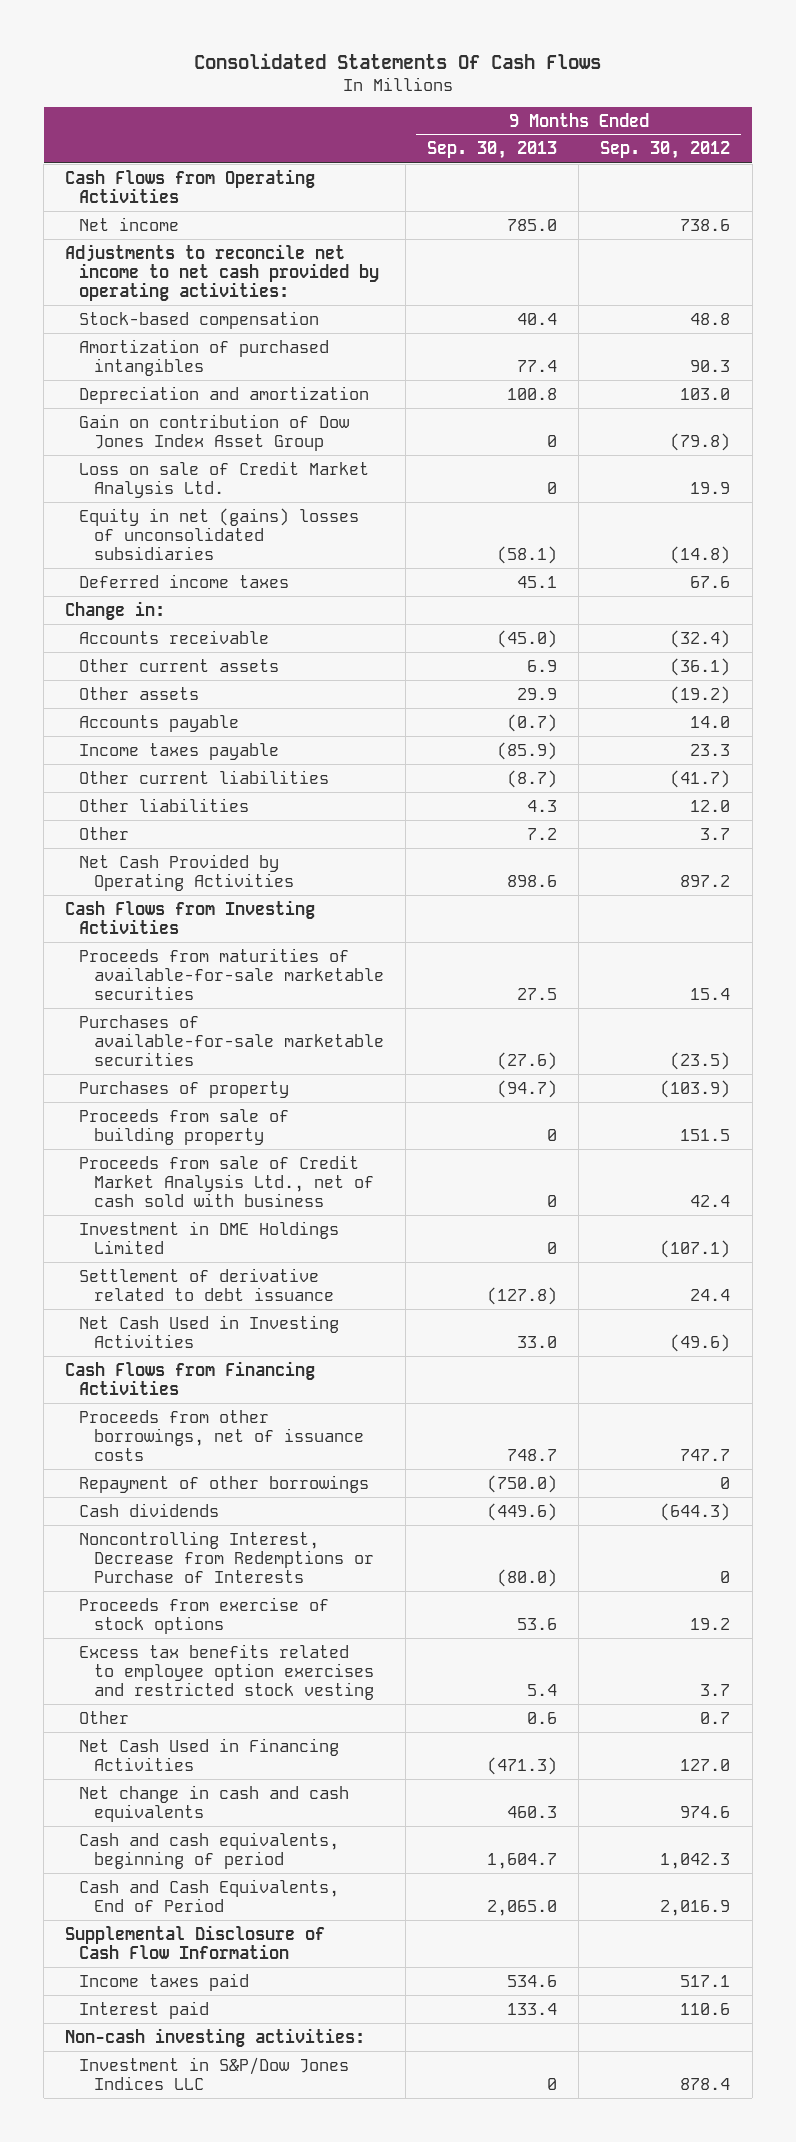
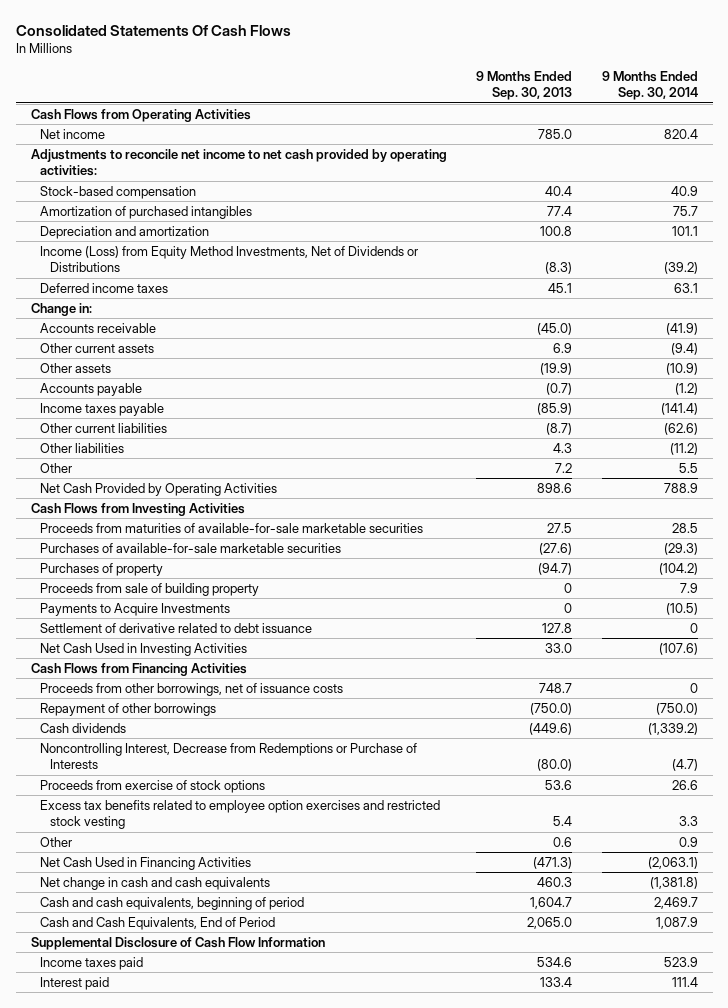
[600,141,731,160] Sep. 30, 2012 -> none
none -> [601,71,698,101] 9 Months Ended Sep. 30, 2014
[79,413,350,451] Gain on contribution of Dow Jones Index Asset Group -> none
[79,460,370,498] Loss on sale of Credit Market Analysis Ltd. -> none
[79,507,360,561] Equity in net (gains) losses of unconsolidated subsidiaries -> none
none -> [40,245,419,273] Income (Loss) from Equity Method Investments, Net of Dividends or Distributions
[517,687,558,700] 29.9 -> [540,362,573,375] (19.9)
[79,1154,374,1208] Proceeds from sale of Credit Market Analysis Ltd., net of cash sold with business -> none
[79,1220,340,1254] Investment in DME Holdings Limited -> none
none -> [40,602,231,616] Payments to Acquire Investments
[487,1286,558,1305] (127.8) -> [542,622,573,633] 127.8
[65,2027,366,2047] Non-cash investing activities: -> none
[79,2056,350,2090] Investment in S&P/Dow Jones Indices LLC -> none

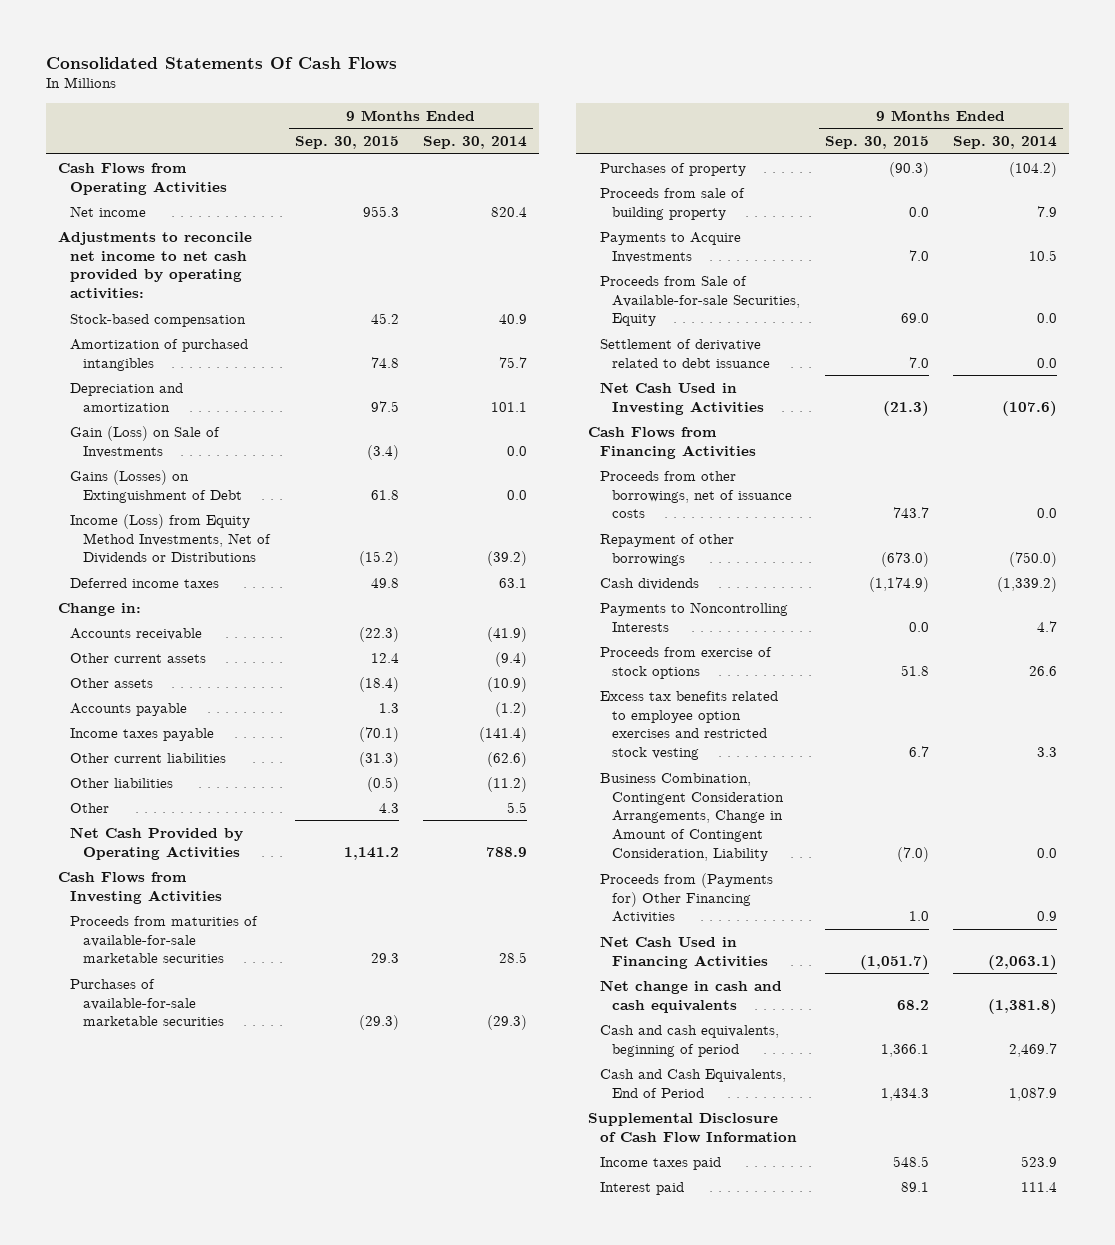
[476,71,573,101] 9 Months Ended Sep. 30, 2013 -> none
none -> [294,136,399,150] Sep. 30, 2015
none -> [70,425,221,458] Gain (Loss) on Sale of Investments
none -> [70,469,242,503] Gains (Losses) on Extinguishment of Debt
[665,602,698,615] (10.5) -> [1028,249,1057,261] 10.5
none -> [600,275,801,327] Proceeds from Sale of Available-for-sale Securities, Equity
[689,622,698,633] 0 -> [1036,357,1057,368] 0.0
[689,682,698,693] 0 -> [1036,508,1057,519] 0.0
[40,742,418,770] Noncontrolling Interest, Decrease from Redemptions or Purchase of Interests -> [600,601,789,632] Payments to Noncontrolling Interests
[671,759,698,772] (4.7) -> [1036,620,1057,632] 4.7
none -> [600,772,785,861] Business Combination, Contingent Consideration Arrangements, Change in Amount of Contingent Consideration, Liability
[40,836,73,847] Other -> [600,872,774,924] Proceeds from (Payments for) Other Financing Activities

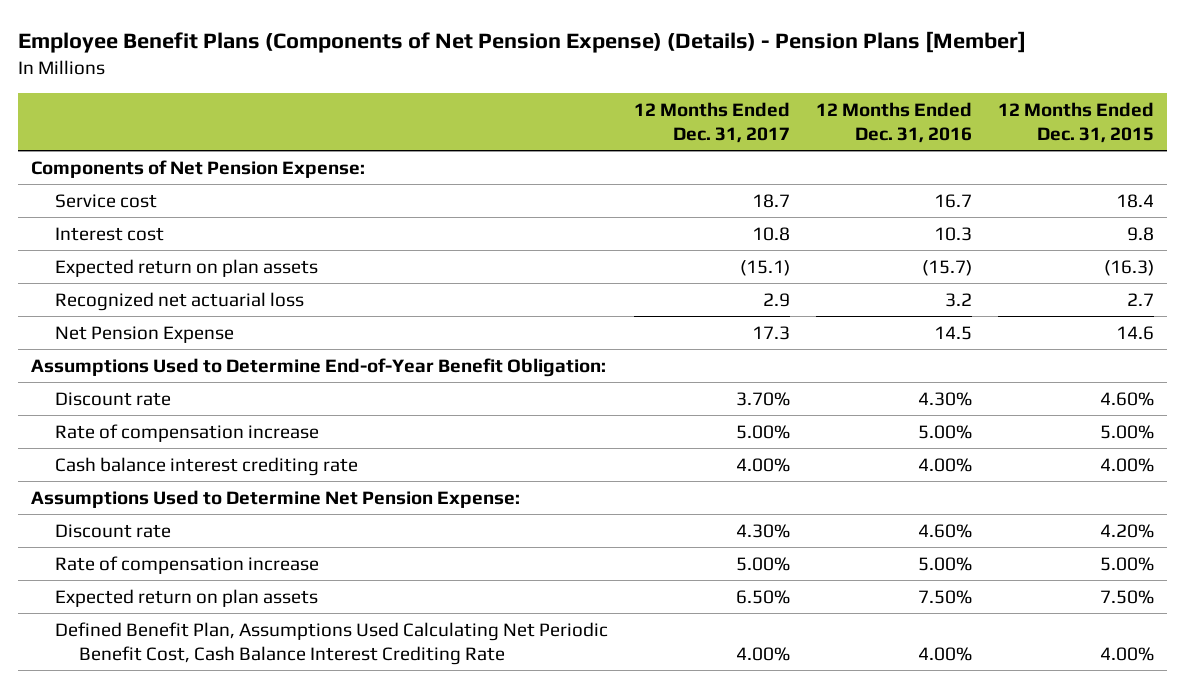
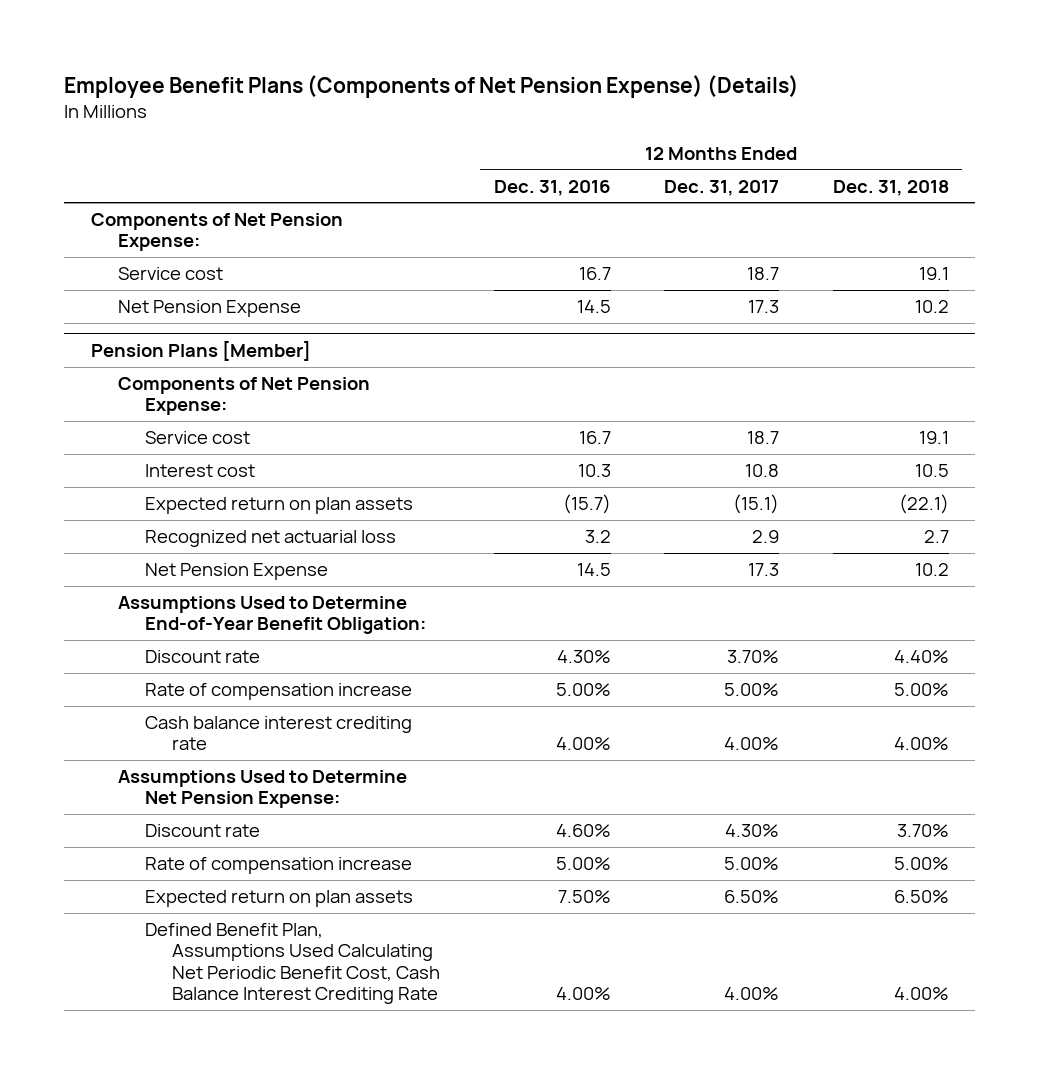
[18,31,1027,54] Employee Benefit Plans (Components of Net Pension Expense) (Details) - Pension Plans [Member] -> [64,74,800,98] Employee Benefit Plans (Components of Net Pension Expense) (Details)
[998,101,1155,143] 12 Months Ended Dec. 31, 2015 -> none
none -> [832,179,949,196] Dec. 31, 2018
none -> [118,300,302,318] Net Pension Expense
none -> [91,339,312,361] Pension Plans [Member]
none -> [118,377,371,416] Components of Net Pension Expense:
none -> [145,431,251,445] Service cost

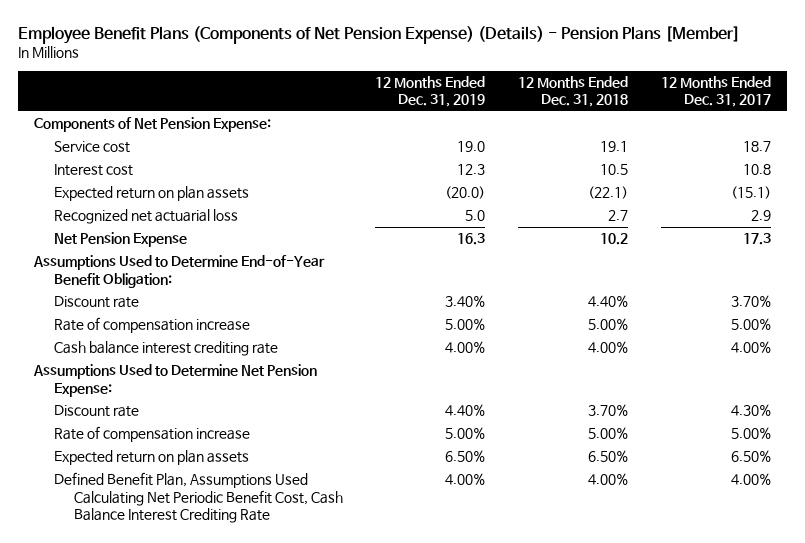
[64,74,800,98] Employee Benefit Plans (Components of Net Pension Expense) (Details) -> [17,25,740,44] Employee Benefit Plans (Components of Net Pension Expense) (Details) - Pension Plans [Member]
[493,179,611,196] Dec. 31, 2016 -> none
none -> [375,75,486,108] 12 Months Ended Dec. 31, 2019
[118,300,302,318] Net Pension Expense -> none
[91,339,312,361] Pension Plans [Member] -> none
[118,377,371,416] Components of Net Pension Expense: -> none
[145,431,251,445] Service cost -> none

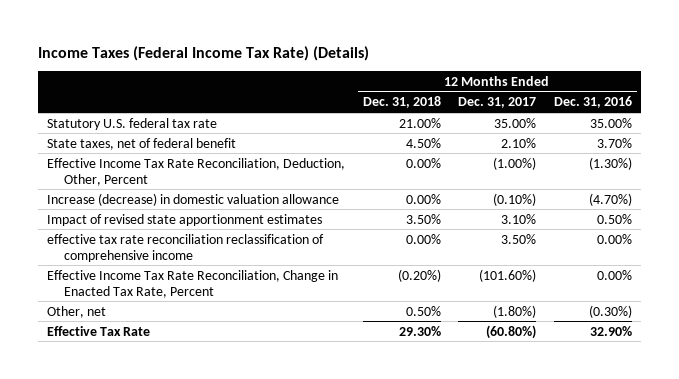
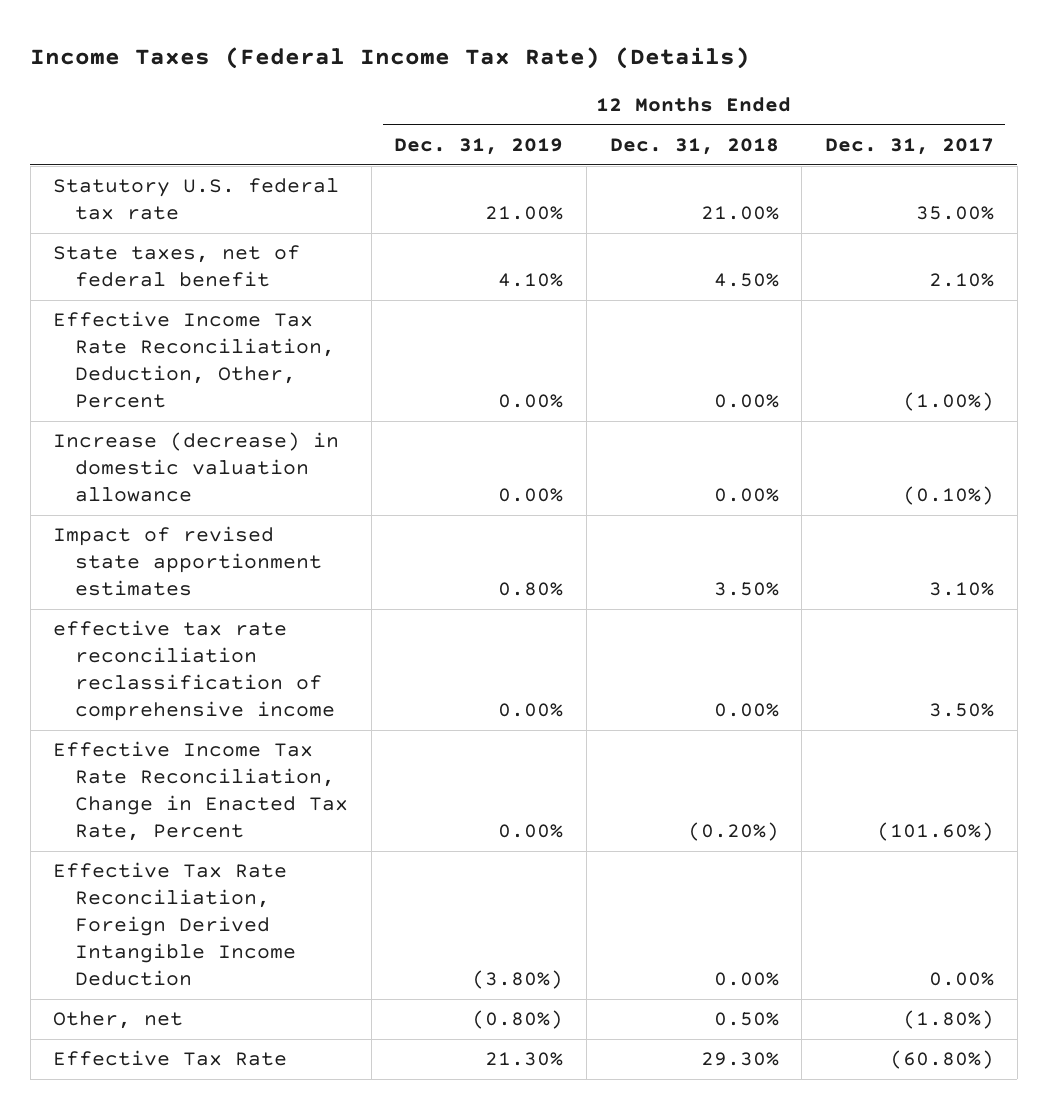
[554,96,633,109] Dec. 31, 2016 -> none
none -> [394,138,564,156] Dec. 31, 2019
none -> [53,862,297,987] Effective Tax Rate Reconciliation, Foreign Derived Intangible Income Deduction

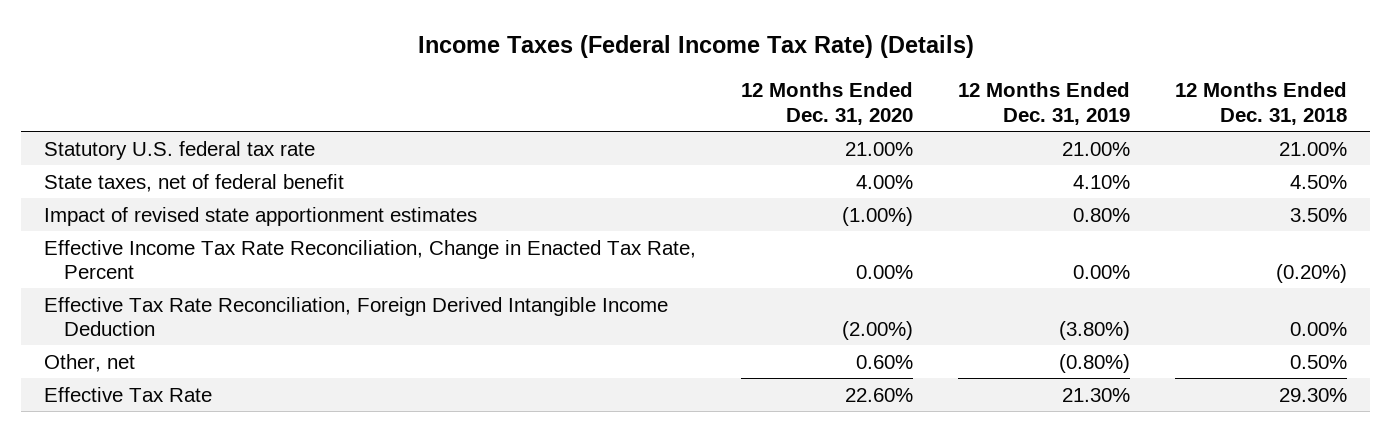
[824,138,994,156] Dec. 31, 2017 -> none
none -> [740,82,913,125] 12 Months Ended Dec. 31, 2020
[53,311,336,409] Effective Income Tax Rate Reconciliation, Deduction, Other, Percent -> none
[53,432,340,503] Increase (decrease) in domestic valuation allowance -> none
[53,620,336,722] effective tax rate reconciliation reclassification of comprehensive income -> none

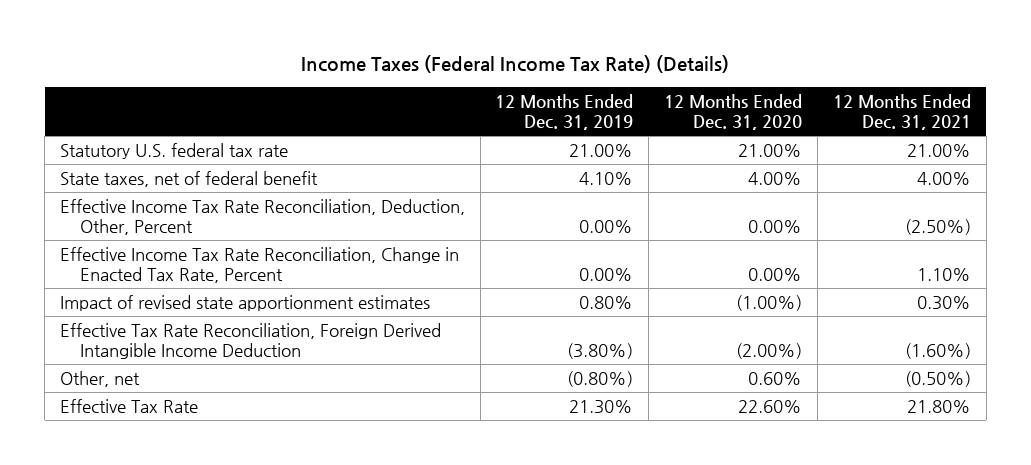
[1175,82,1348,125] 12 Months Ended Dec. 31, 2018 -> none
none -> [832,93,971,130] 12 Months Ended Dec. 31, 2021
none -> [59,199,465,235] Effective Income Tax Rate Reconciliation, Deduction, Other, Percent
[43,206,477,226] Impact of revised state apportionment estimates -> [59,295,430,312] Impact of revised state apportionment estimates

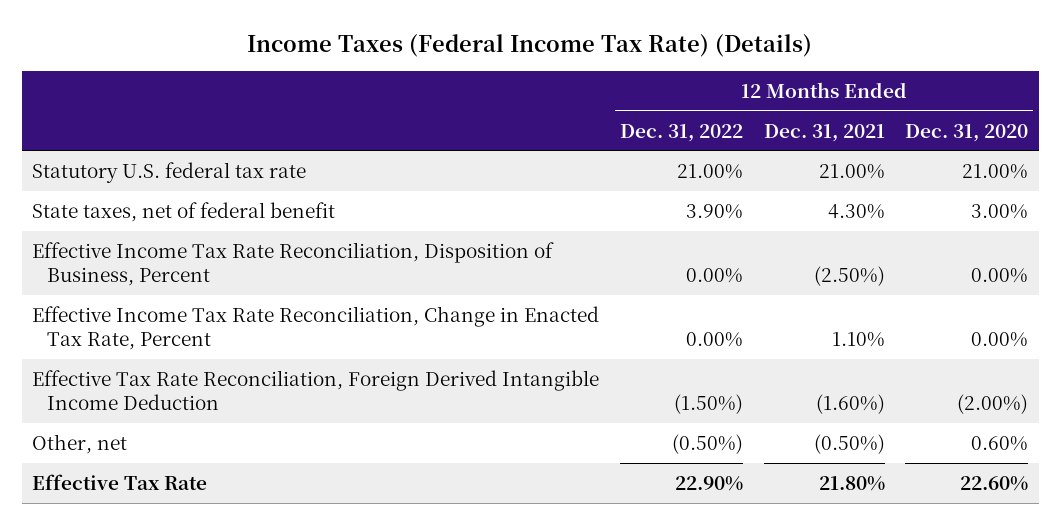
[495,93,634,130] 12 Months Ended Dec. 31, 2019 -> none
none -> [620,123,744,142] Dec. 31, 2022
[748,172,803,186] 4.00% -> [971,203,1029,219] 3.00%
[916,172,971,186] 4.00% -> [827,203,885,219] 4.30%
[59,199,465,235] Effective Income Tax Rate Reconciliation, Deduction, Other, Percent -> [32,241,555,287] Effective Income Tax Rate Reconciliation, Disposition of Business, Percent
[59,295,430,312] Impact of revised state apportionment estimates -> none

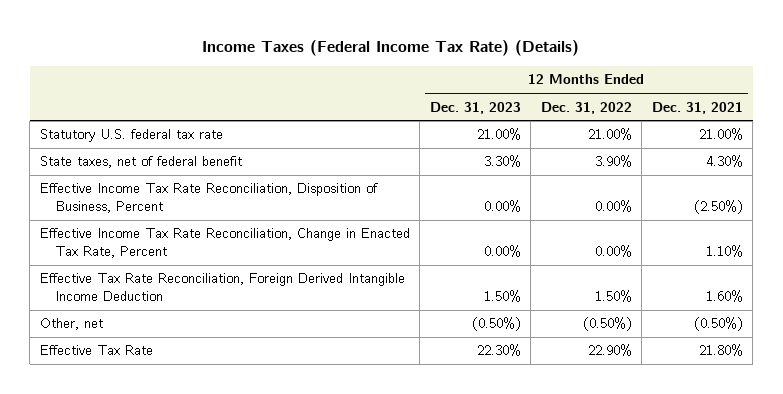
[905,123,1029,142] Dec. 31, 2020 -> none
none -> [429,101,521,114] Dec. 31, 2023
[674,394,744,415] (1.50%) -> [594,290,632,303] 1.50%
[815,394,885,415] (1.60%) -> [705,290,743,303] 1.60%

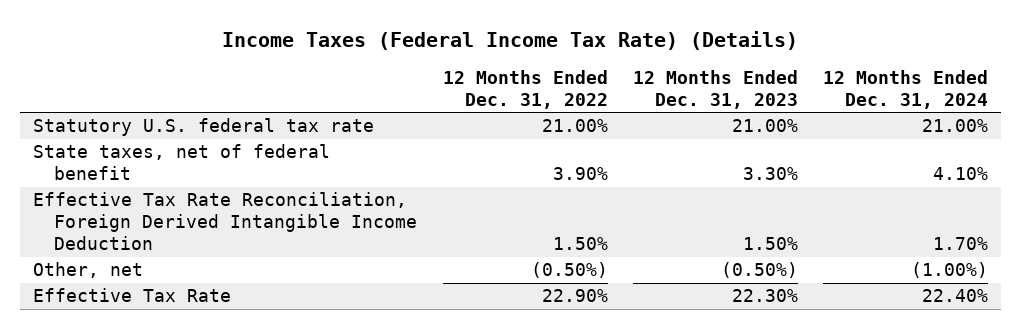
[651,101,743,114] Dec. 31, 2021 -> none
none -> [822,69,988,109] 12 Months Ended Dec. 31, 2024
[39,183,378,214] Effective Income Tax Rate Reconciliation, Disposition of Business, Percent -> none
[39,228,410,259] Effective Income Tax Rate Reconciliation, Change in Enacted Tax Rate, Percent -> none

